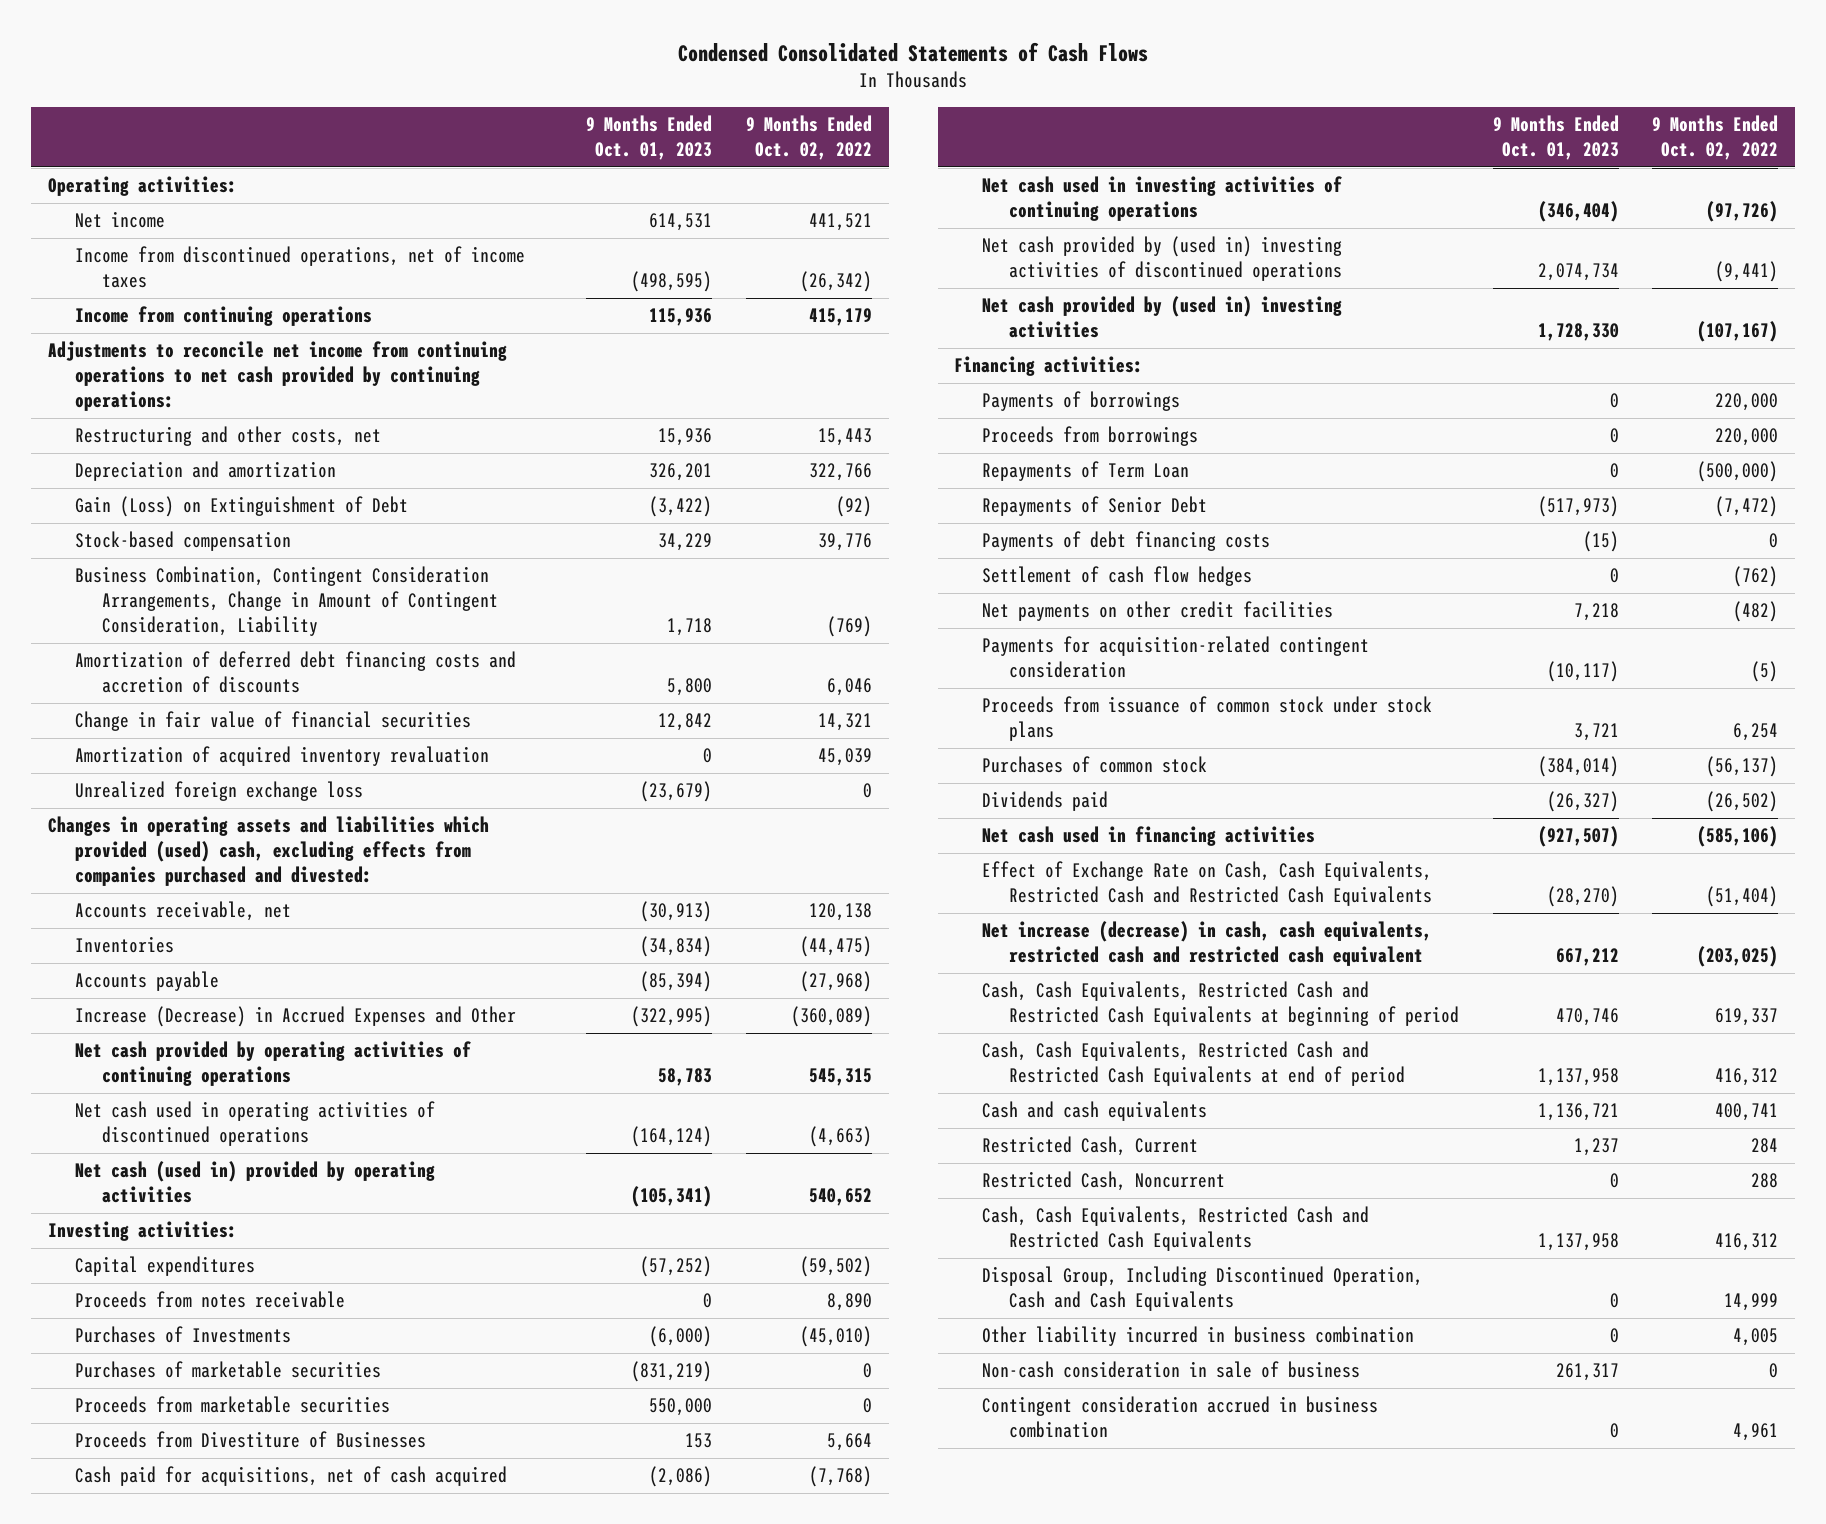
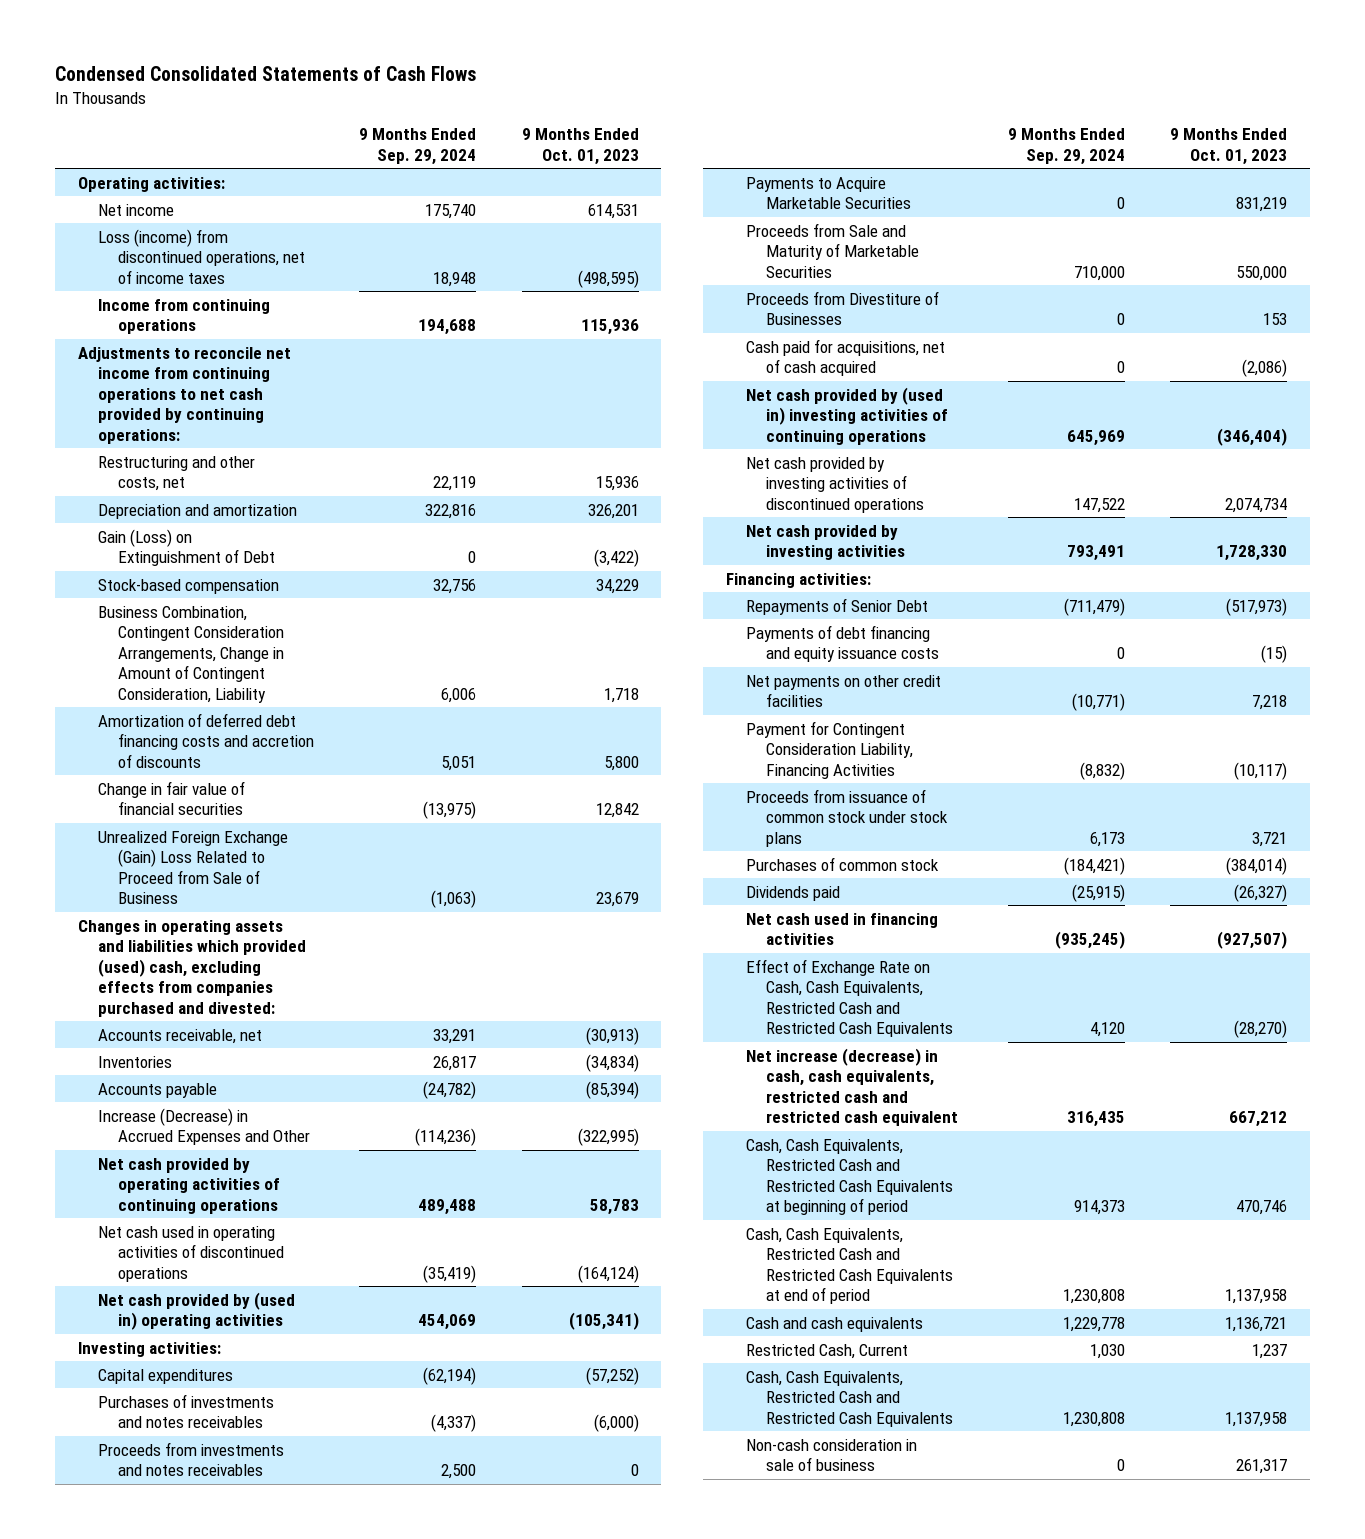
[745,115,872,161] 9 Months Ended Oct. 02, 2022 -> none
none -> [359,128,477,165] 9 Months Ended Sep. 29, 2024
[74,246,525,289] Income from discontinued operations, net of income taxes -> [97,228,306,284] Loss (income) from discontinued operations, net of income taxes
[74,746,489,767] Amortization of acquired inventory revaluation -> none
[74,781,363,802] Unrealized foreign exchange loss -> none
none -> [97,830,288,905] Unrealized Foreign Exchange (Gain) Loss Related to Proceed from Sale of Business
[74,1161,435,1204] Net cash (used in) provided by operating activities -> [97,1291,295,1331] Net cash provided by (used in) operating activities
[74,1291,345,1309] Proceeds from notes receivable -> none
[74,1361,381,1379] Purchases of marketable securities -> none
[74,1326,291,1344] Purchases of Investments -> [97,1393,274,1429] Purchases of investments and notes receivables
none -> [97,1441,284,1477] Proceeds from investments and notes receivables
none -> [746,176,912,210] Payments to Acquire Marketable Securities
[74,1396,390,1414] Proceeds from marketable securities -> [746,222,920,278] Proceeds from Sale and Maturity of Marketable Securities
[981,176,1342,222] Net cash used in investing activities of continuing operations -> [746,386,949,445] Net cash provided by (used in) investing activities of continuing operations
[981,236,1342,282] Net cash provided by (used in) investing activities of discontinued operations -> [746,456,925,513] Net cash provided by investing activities of discontinued operations
[981,296,1342,339] Net cash provided by (used in) investing activities -> [746,524,906,561] Net cash provided by investing activities
[981,391,1180,412] Payments of borrowings -> none
[981,426,1198,447] Proceeds from borrowings -> none
[981,461,1189,482] Repayments of Term Loan -> none
[981,566,1252,587] Settlement of cash flow hedges -> none
[981,531,1270,552] Payments of debt financing costs -> [746,624,940,663] Payments of debt financing and equity issuance costs
[981,636,1369,679] Payments for acquisition-related contingent consideration -> [746,720,914,779] Payment for Contingent Consideration Liability, Financing Activities
[981,1171,1225,1192] Restricted Cash, Noncurrent -> none
[981,1266,1423,1312] Disposal Group, Including Discontinued Operation, Cash and Cash Equivalents -> none
[981,1326,1414,1347] Other liability incurred in business combination -> none
[981,1396,1378,1439] Contingent consideration accrued in business combination -> none

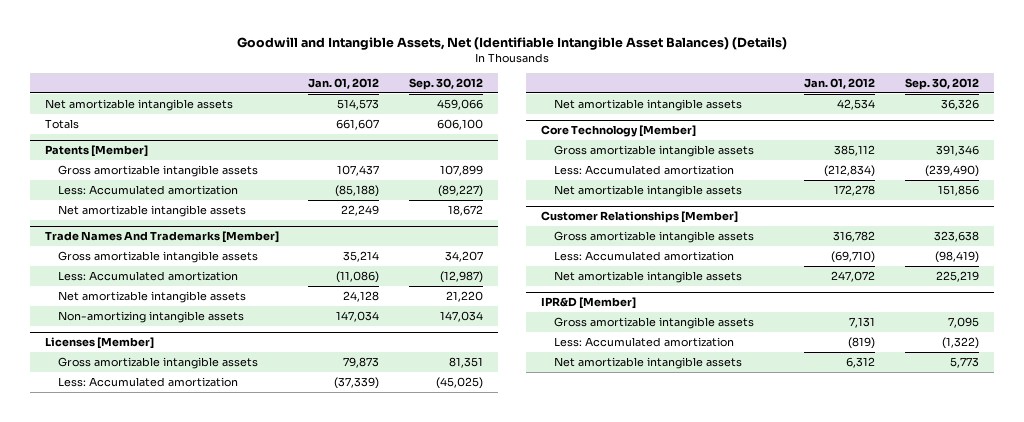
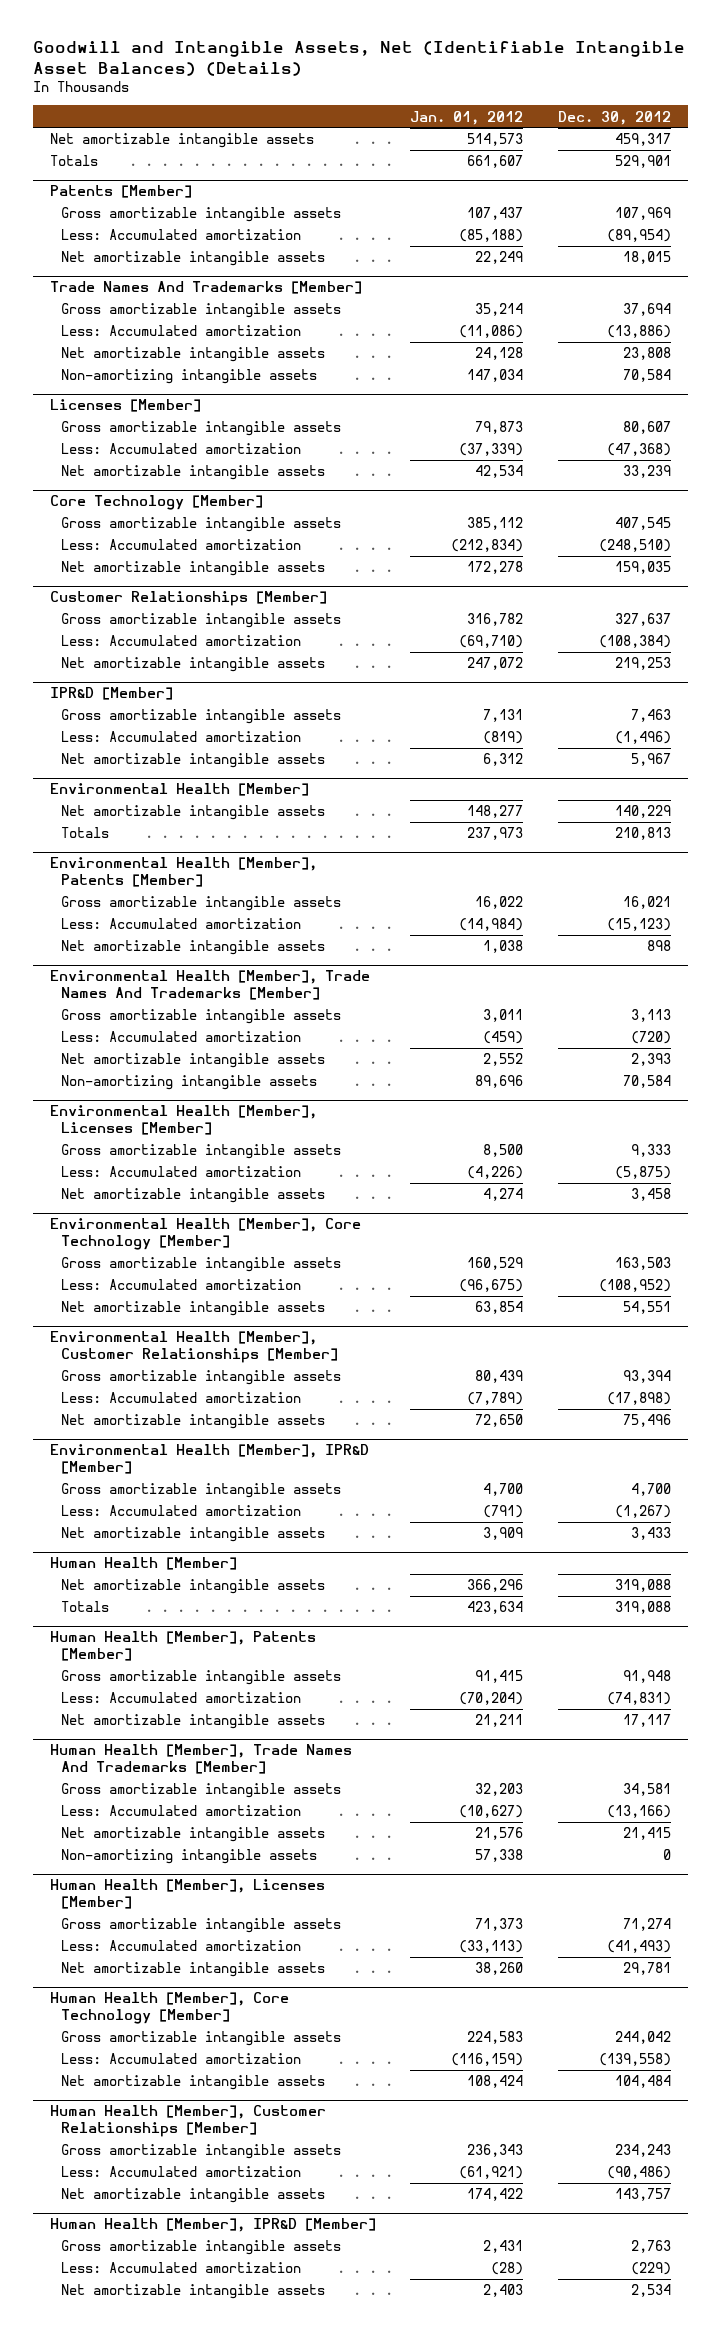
[409,77,484,90] Sep. 30, 2012 -> none
none -> [557,110,671,125] Dec. 30, 2012
none -> [49,783,309,797] Environmental Health [Member]
none -> [60,805,325,821] Net amortizable intangible assets
none -> [60,827,109,839] Totals
none -> [49,857,317,888] Environmental Health [Member], Patents [Member]
none -> [60,896,341,912] Gross amortizable intangible assets
none -> [60,918,301,930] Less: Accumulated amortization
none -> [60,940,325,956] Net amortizable intangible assets
none -> [49,970,370,1001] Environmental Health [Member], Trade Names And Trademarks [Member]
none -> [60,1009,341,1025] Gross amortizable intangible assets
none -> [60,1031,301,1043] Less: Accumulated amortization
none -> [60,1053,325,1069] Net amortizable intangible assets
none -> [60,1075,317,1091] Non-amortizing intangible assets
none -> [49,1105,317,1136] Environmental Health [Member], Licenses [Member]
none -> [60,1144,341,1160] Gross amortizable intangible assets
none -> [60,1166,301,1178] Less: Accumulated amortization
none -> [60,1188,325,1204] Net amortizable intangible assets
none -> [49,1218,361,1251] Environmental Health [Member], Core Technology [Member]
none -> [60,1257,341,1273] Gross amortizable intangible assets
none -> [60,1279,301,1291] Less: Accumulated amortization
none -> [60,1301,325,1317] Net amortizable intangible assets
none -> [49,1331,338,1364] Environmental Health [Member], Customer Relationships [Member]
none -> [60,1370,341,1386] Gross amortizable intangible assets
none -> [60,1392,301,1404] Less: Accumulated amortization
none -> [60,1414,325,1430] Net amortizable intangible assets
none -> [49,1444,369,1475] Environmental Health [Member], IPR&D [Member]
none -> [60,1483,341,1499] Gross amortizable intangible assets
none -> [60,1505,301,1517] Less: Accumulated amortization
none -> [60,1527,325,1543] Net amortizable intangible assets
none -> [49,1557,237,1571] Human Health [Member]
none -> [60,1579,325,1595] Net amortizable intangible assets
none -> [60,1601,109,1613] Totals
none -> [49,1631,316,1662] Human Health [Member], Patents [Member]
none -> [60,1670,341,1686] Gross amortizable intangible assets
none -> [60,1692,301,1704] Less: Accumulated amortization
none -> [60,1714,325,1730] Net amortizable intangible assets
none -> [49,1744,352,1775] Human Health [Member], Trade Names And Trademarks [Member]
none -> [60,1783,341,1799] Gross amortizable intangible assets
none -> [60,1805,301,1817] Less: Accumulated amortization
none -> [60,1827,325,1843] Net amortizable intangible assets
none -> [60,1849,317,1865] Non-amortizing intangible assets
none -> [49,1879,325,1910] Human Health [Member], Licenses [Member]
none -> [60,1918,341,1934] Gross amortizable intangible assets
none -> [60,1940,301,1952] Less: Accumulated amortization
none -> [60,1962,325,1978] Net amortizable intangible assets
none -> [49,1992,289,2025] Human Health [Member], Core Technology [Member]
none -> [60,2031,341,2047] Gross amortizable intangible assets
none -> [60,2053,301,2065] Less: Accumulated amortization
none -> [60,2075,325,2091] Net amortizable intangible assets
none -> [49,2105,326,2138] Human Health [Member], Customer Relationships [Member]
none -> [60,2144,341,2160] Gross amortizable intangible assets
none -> [60,2166,301,2178] Less: Accumulated amortization
none -> [60,2188,325,2204] Net amortizable intangible assets
none -> [49,2218,376,2233] Human Health [Member], IPR&D [Member]
none -> [60,2240,341,2256] Gross amortizable intangible assets
none -> [60,2262,301,2274] Less: Accumulated amortization
none -> [60,2284,325,2300] Net amortizable intangible assets

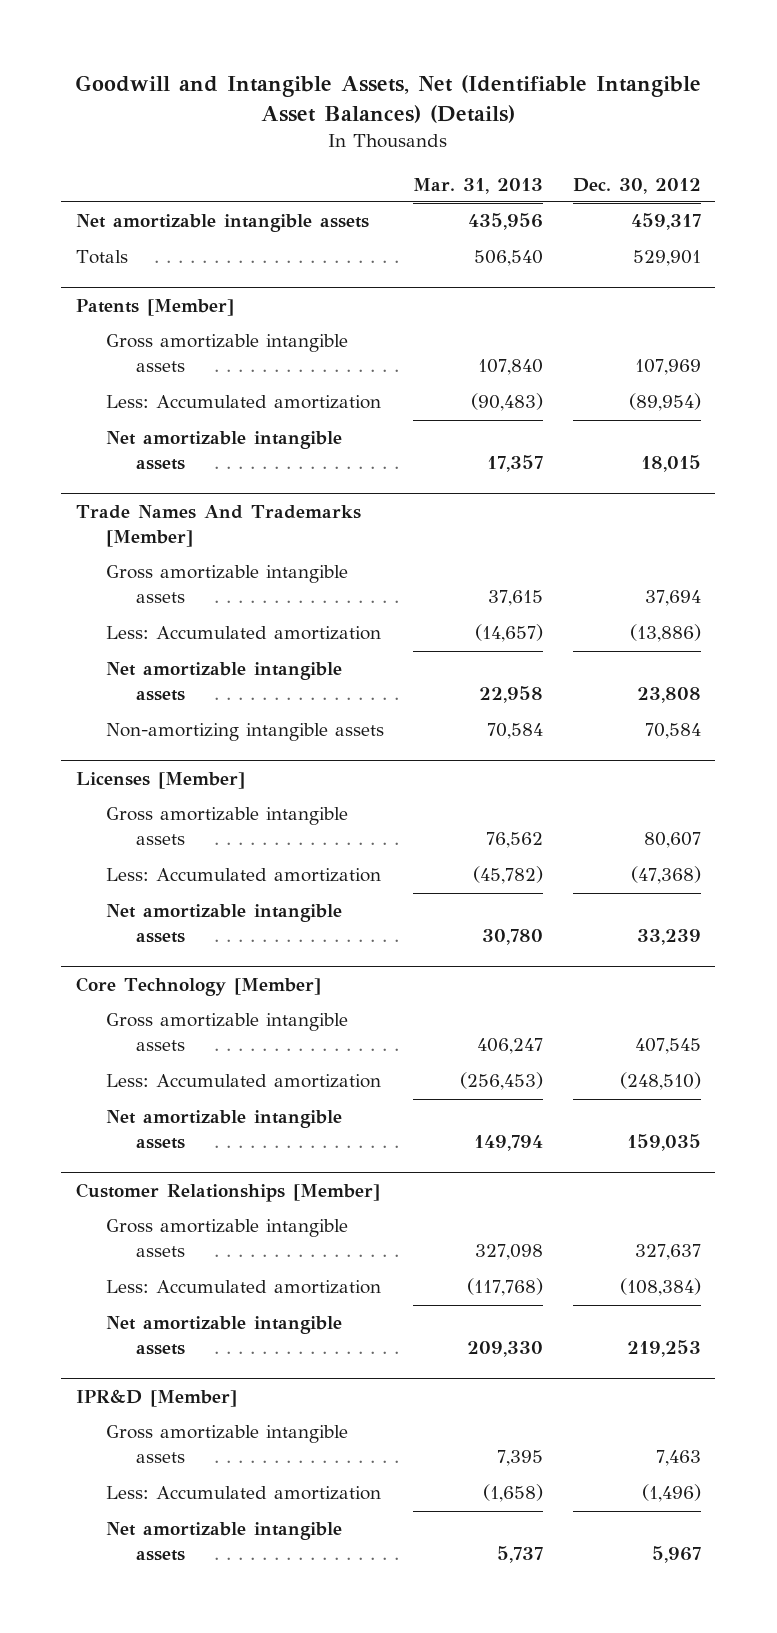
[410,110,524,125] Jan. 01, 2012 -> none
none -> [413,177,544,194] Mar. 31, 2013
[49,783,309,797] Environmental Health [Member] -> none
[60,805,325,821] Net amortizable intangible assets -> none
[60,827,109,839] Totals -> none
[49,857,317,888] Environmental Health [Member], Patents [Member] -> none
[60,896,341,912] Gross amortizable intangible assets -> none
[60,918,301,930] Less: Accumulated amortization -> none
[60,940,325,956] Net amortizable intangible assets -> none
[49,970,370,1001] Environmental Health [Member], Trade Names And Trademarks [Member] -> none
[60,1009,341,1025] Gross amortizable intangible assets -> none
[60,1031,301,1043] Less: Accumulated amortization -> none
[60,1053,325,1069] Net amortizable intangible assets -> none
[60,1075,317,1091] Non-amortizing intangible assets -> none
[49,1105,317,1136] Environmental Health [Member], Licenses [Member] -> none
[60,1144,341,1160] Gross amortizable intangible assets -> none
[60,1166,301,1178] Less: Accumulated amortization -> none
[60,1188,325,1204] Net amortizable intangible assets -> none
[49,1218,361,1251] Environmental Health [Member], Core Technology [Member] -> none
[60,1257,341,1273] Gross amortizable intangible assets -> none
[60,1279,301,1291] Less: Accumulated amortization -> none
[60,1301,325,1317] Net amortizable intangible assets -> none
[49,1331,338,1364] Environmental Health [Member], Customer Relationships [Member] -> none
[60,1370,341,1386] Gross amortizable intangible assets -> none
[60,1392,301,1404] Less: Accumulated amortization -> none
[60,1414,325,1430] Net amortizable intangible assets -> none
[49,1444,369,1475] Environmental Health [Member], IPR&D [Member] -> none
[60,1483,341,1499] Gross amortizable intangible assets -> none
[60,1505,301,1517] Less: Accumulated amortization -> none
[60,1527,325,1543] Net amortizable intangible assets -> none
[49,1557,237,1571] Human Health [Member] -> none
[60,1579,325,1595] Net amortizable intangible assets -> none
[60,1601,109,1613] Totals -> none
[49,1631,316,1662] Human Health [Member], Patents [Member] -> none
[60,1670,341,1686] Gross amortizable intangible assets -> none
[60,1692,301,1704] Less: Accumulated amortization -> none
[60,1714,325,1730] Net amortizable intangible assets -> none
[49,1744,352,1775] Human Health [Member], Trade Names And Trademarks [Member] -> none
[60,1783,341,1799] Gross amortizable intangible assets -> none
[60,1805,301,1817] Less: Accumulated amortization -> none
[60,1827,325,1843] Net amortizable intangible assets -> none
[60,1849,317,1865] Non-amortizing intangible assets -> none
[49,1879,325,1910] Human Health [Member], Licenses [Member] -> none
[60,1918,341,1934] Gross amortizable intangible assets -> none
[60,1940,301,1952] Less: Accumulated amortization -> none
[60,1962,325,1978] Net amortizable intangible assets -> none
[49,1992,289,2025] Human Health [Member], Core Technology [Member] -> none
[60,2031,341,2047] Gross amortizable intangible assets -> none
[60,2053,301,2065] Less: Accumulated amortization -> none
[60,2075,325,2091] Net amortizable intangible assets -> none
[49,2105,326,2138] Human Health [Member], Customer Relationships [Member] -> none
[60,2144,341,2160] Gross amortizable intangible assets -> none
[60,2166,301,2178] Less: Accumulated amortization -> none
[60,2188,325,2204] Net amortizable intangible assets -> none
[49,2218,376,2233] Human Health [Member], IPR&D [Member] -> none
[60,2240,341,2256] Gross amortizable intangible assets -> none
[60,2262,301,2274] Less: Accumulated amortization -> none
[60,2284,325,2300] Net amortizable intangible assets -> none

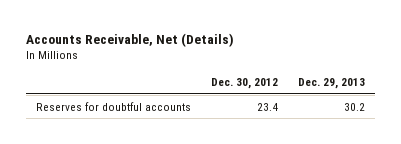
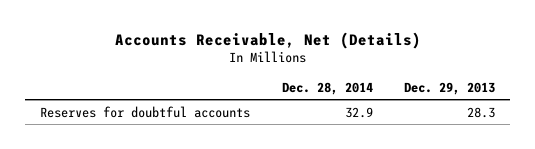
[211,78,279,90] Dec. 30, 2012 -> none
none -> [281,81,373,95] Dec. 28, 2014
[344,102,366,111] 30.2 -> [466,106,495,118] 28.3

